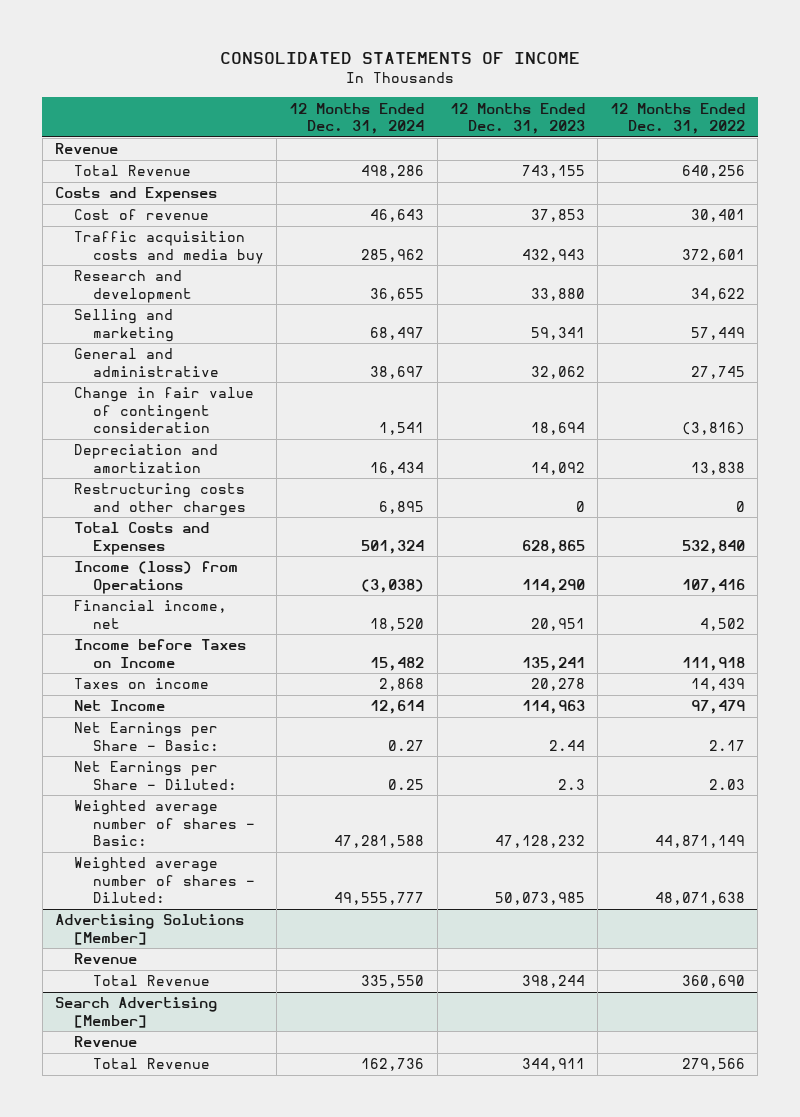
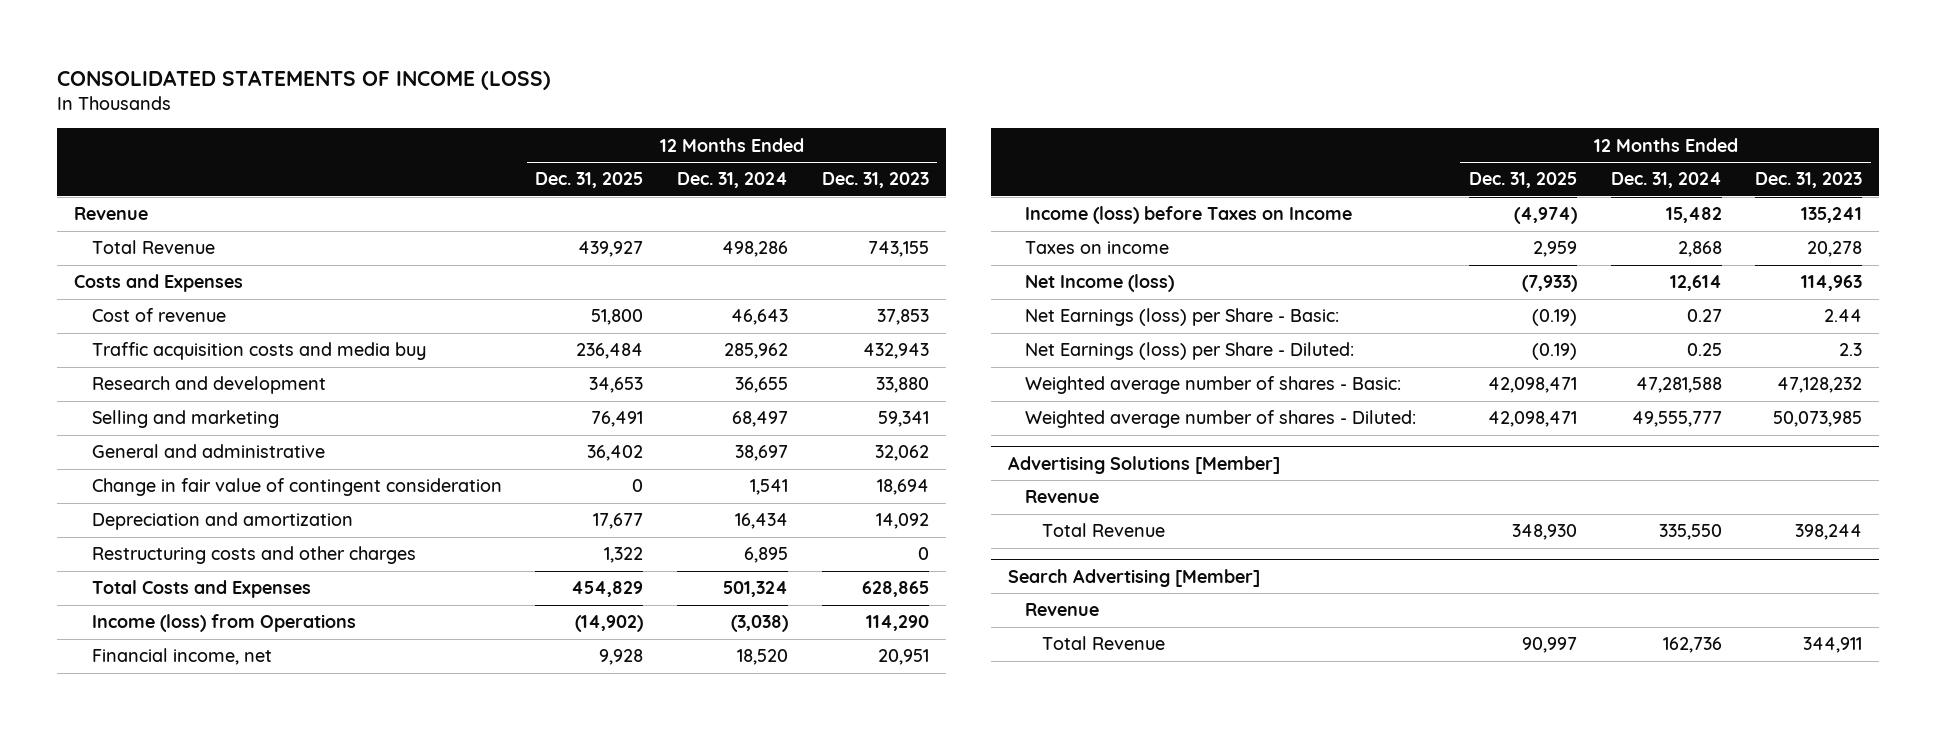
[219,52,580,65] CONSOLIDATED STATEMENTS OF INCOME -> [57,69,552,90] CONSOLIDATED STATEMENTS OF INCOME (LOSS)
[610,102,746,134] 12 Months Ended Dec. 31, 2022 -> none
none -> [535,172,644,189] Dec. 31, 2025
[73,639,246,668] Income before Taxes on Income -> [1025,206,1353,225] Income (loss) before Taxes on Income
[73,700,165,712] Net Income -> [1025,274,1175,293] Net Income (loss)
[73,722,220,751] Net Earnings per Share - Basic: -> [1025,308,1340,327] Net Earnings (loss) per Share - Basic:
[73,761,238,790] Net Earnings per Share - Diluted: -> [1025,342,1355,361] Net Earnings (loss) per Share - Diluted:

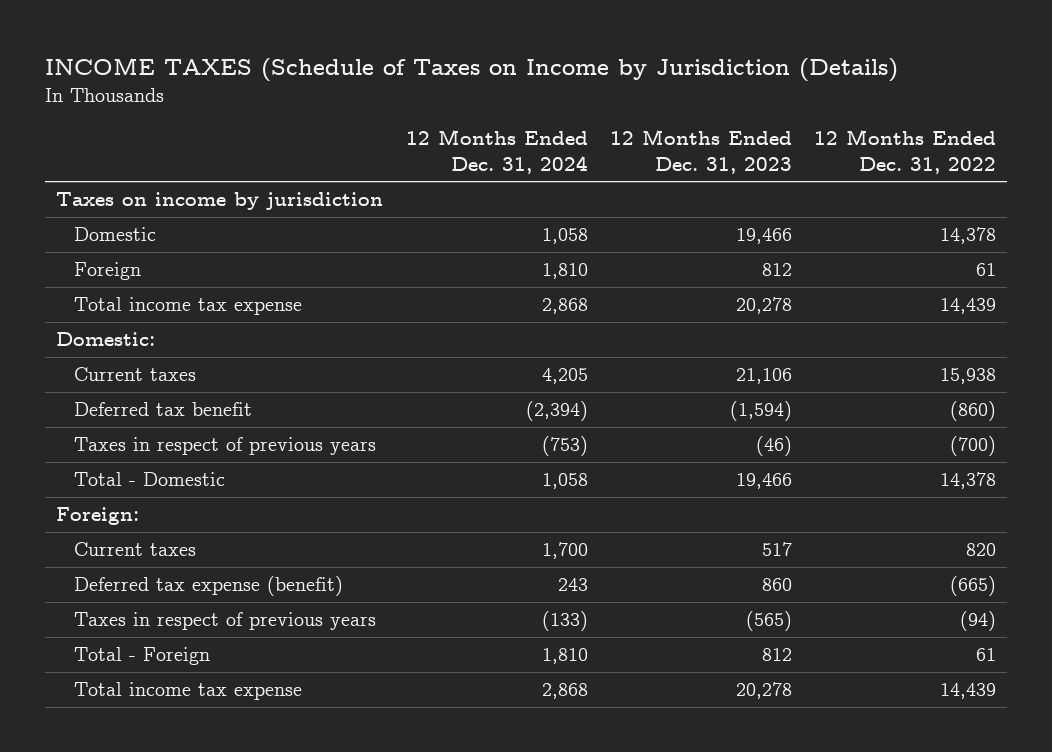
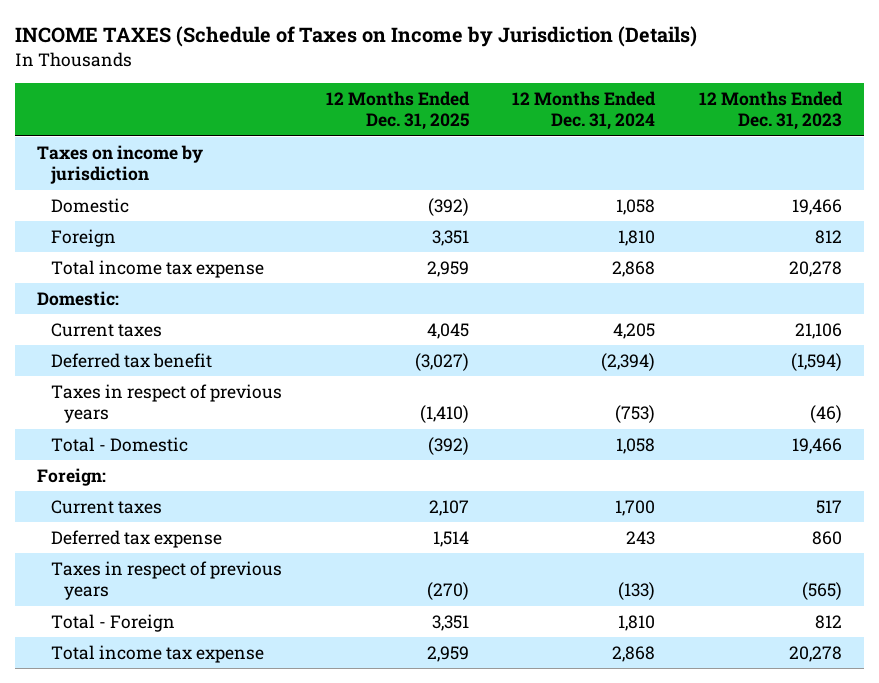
[814,129,997,174] 12 Months Ended Dec. 31, 2022 -> none
none -> [325,90,470,131] 12 Months Ended Dec. 31, 2025
[74,576,344,597] Deferred tax expense (benefit) -> [50,529,222,548] Deferred tax expense

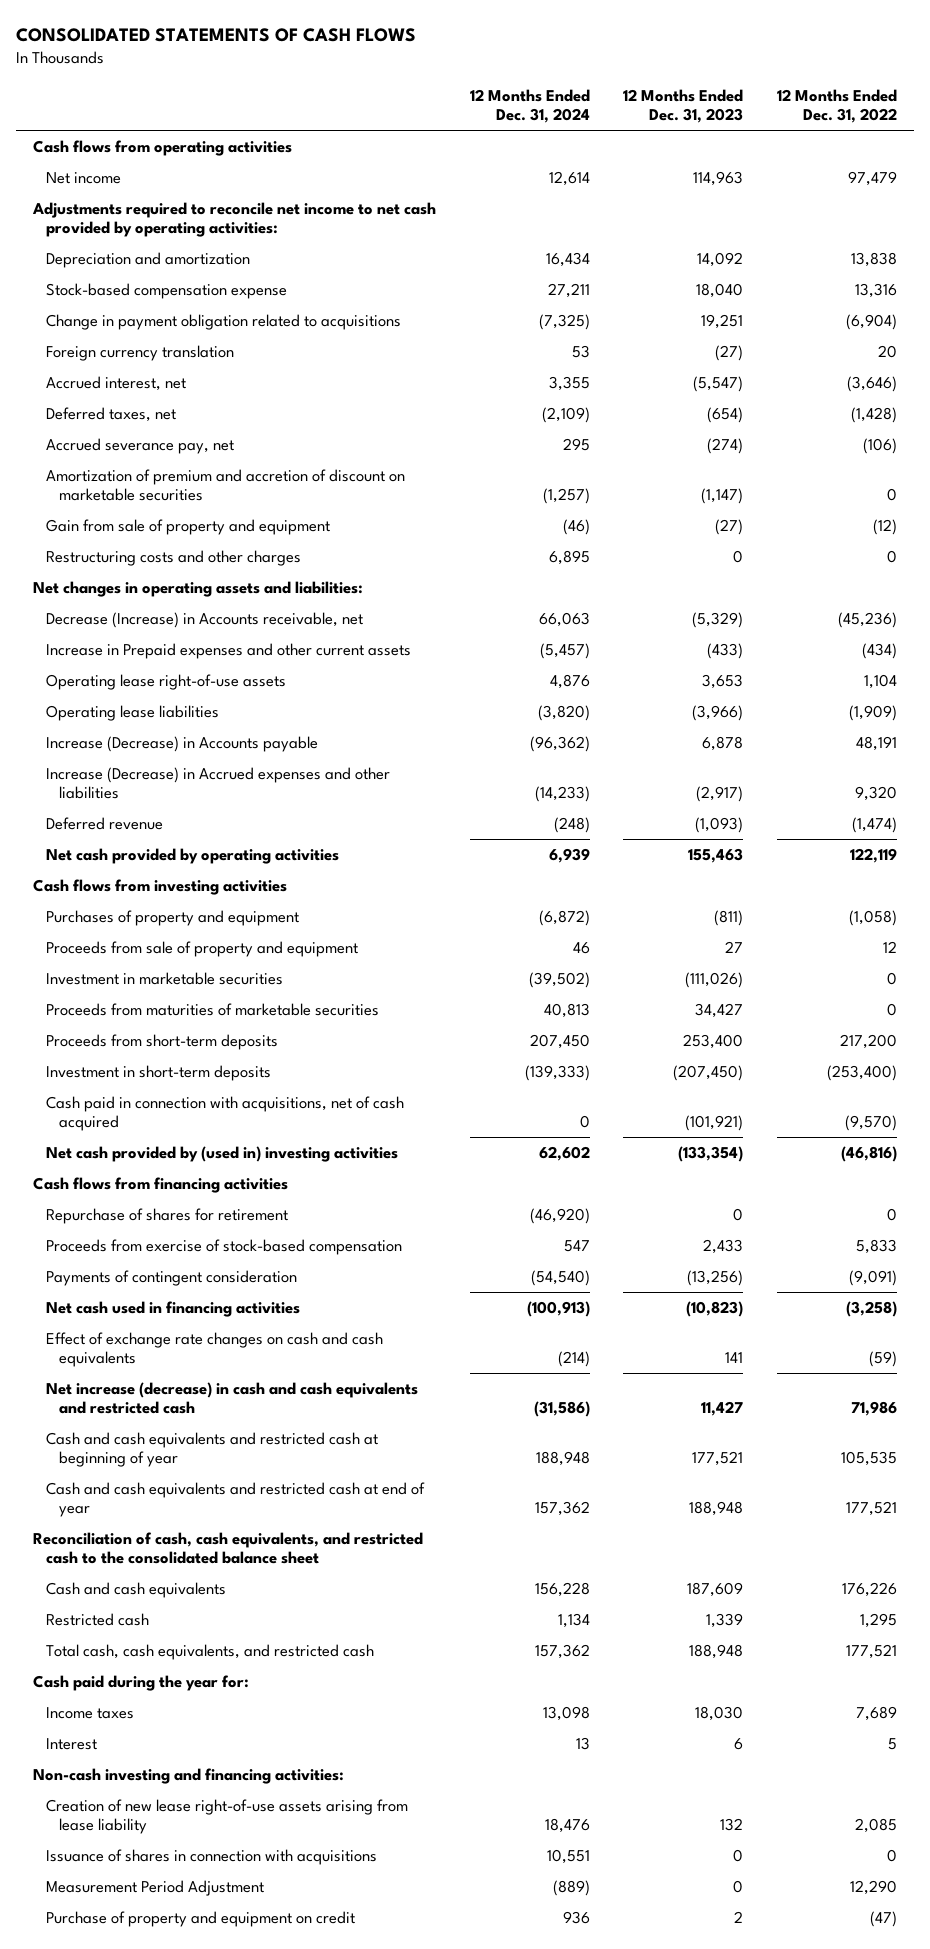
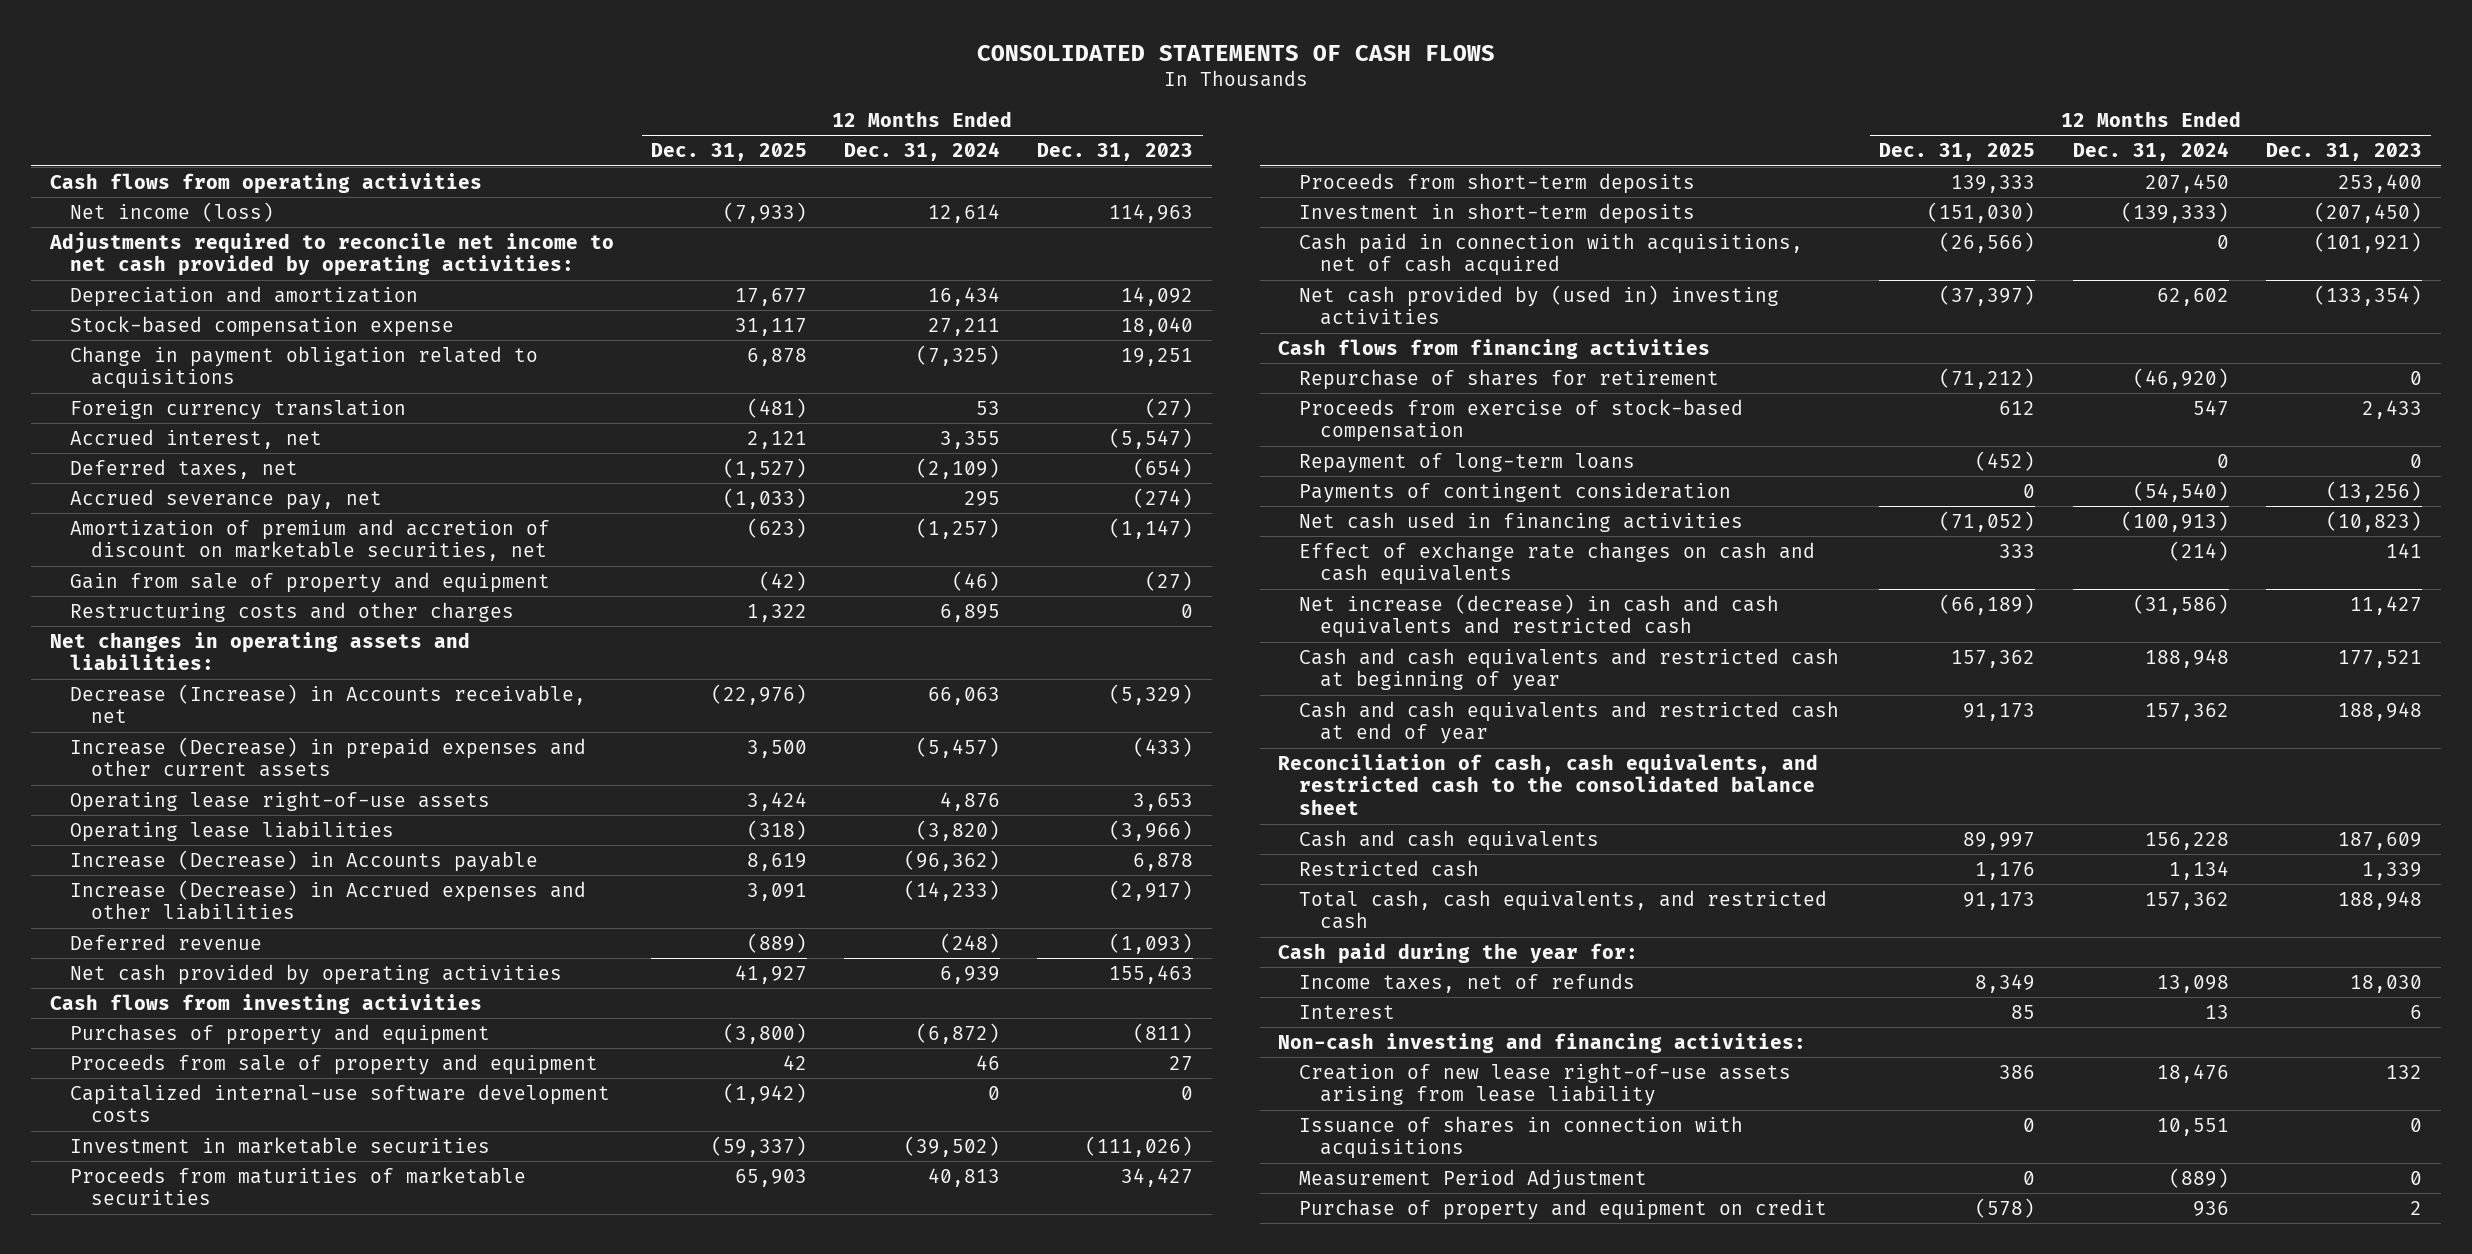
[777,88,898,123] 12 Months Ended Dec. 31, 2022 -> none
none -> [650,143,807,162] Dec. 31, 2025
[46,172,122,185] Net income -> [70,201,275,222] Net income (loss)
[46,469,406,502] Amortization of premium and accretion of discount on marketable securities -> [70,518,551,562] Amortization of premium and accretion of discount on marketable securities, net
[46,643,412,660] Increase in Prepaid expenses and other current assets -> [70,736,587,778] Increase (Decrease) in prepaid expenses and other current assets
none -> [70,1083,611,1123] Capitalized internal-use software development costs
none -> [1299,452,1636,473] Repayment of long-term loans
[46,1707,135,1720] Income taxes -> [1299,972,1636,993] Income taxes, net of refunds

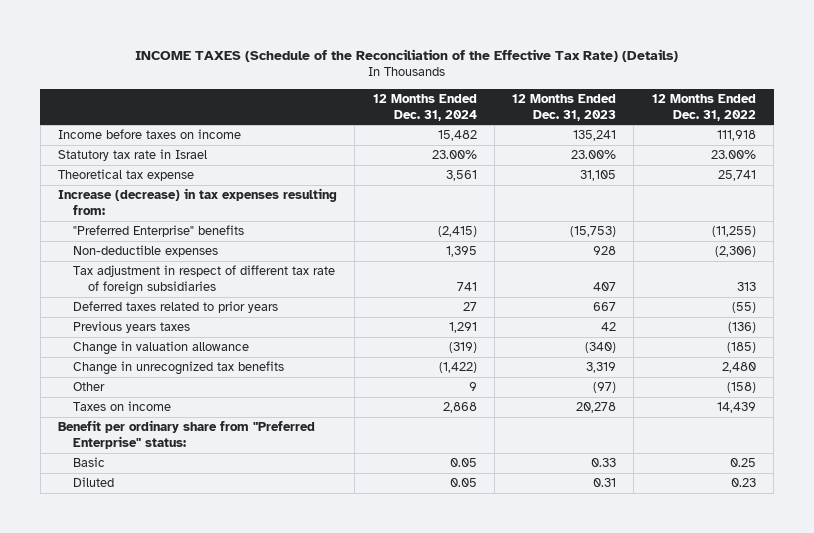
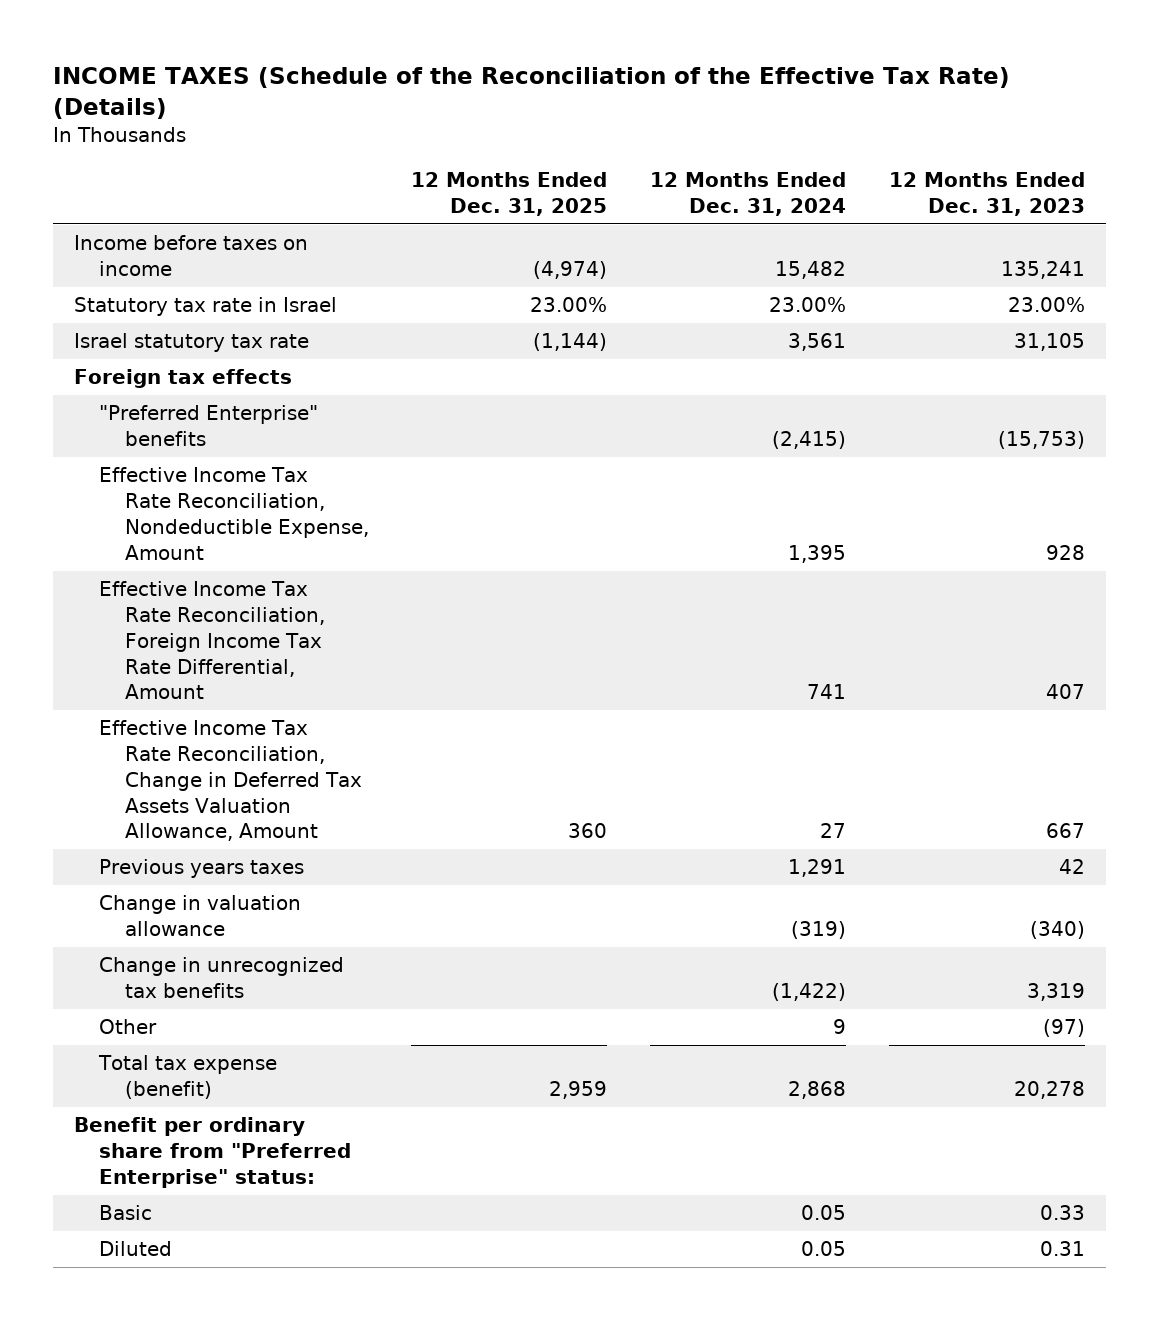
[651,93,756,121] 12 Months Ended Dec. 31, 2022 -> none
none -> [411,172,608,216] 12 Months Ended Dec. 31, 2025
[58,169,195,182] Theoretical tax expense -> [73,333,309,353] Israel statutory tax rate
[58,188,338,216] Increase (decrease) in tax expenses resulting from: -> [73,369,292,389] Foreign tax effects
[72,245,218,258] Non-deductible expenses -> [99,467,369,560] Effective Income Tax Rate Reconciliation, Nondeductible Expense, Amount
[72,265,335,296] Tax adjustment in respect of different tax rate of foreign subsidiaries -> [99,581,325,700] Effective Income Tax Rate Reconciliation, Foreign Income Tax Rate Differential, Amount
[72,301,278,314] Deferred taxes related to prior years -> [99,720,362,842] Effective Income Tax Rate Reconciliation, Change in Deferred Tax Assets Valuation Allowance, Amount
[72,401,171,412] Taxes on income -> [98,1055,278,1100] Total tax expense (benefit)

